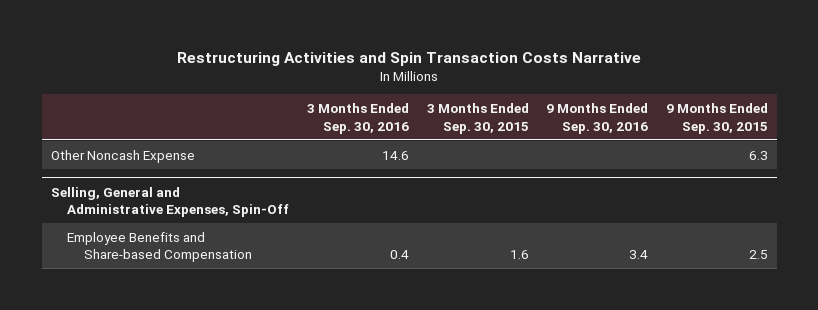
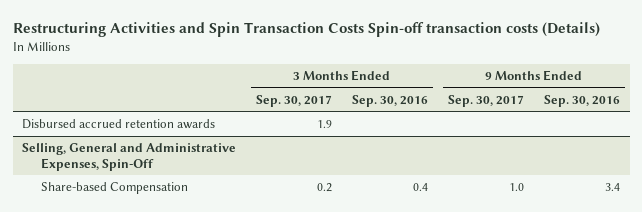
[177,51,642,66] Restructuring Activities and Spin Transaction Costs Narrative -> [12,22,600,38] Restructuring Activities and Spin Transaction Costs Spin-off transaction costs (Details)
[426,103,529,134] 3 Months Ended Sep. 30, 2015 -> none
[665,103,768,134] 9 Months Ended Sep. 30, 2015 -> none
none -> [256,94,333,107] Sep. 30, 2017
none -> [447,94,524,107] Sep. 30, 2017
[50,149,195,163] Other Noncash Expense -> none
none -> [22,119,216,130] Disbursed accrued retention awards
[67,231,253,263] Employee Benefits and Share-based Compensation -> [40,182,188,195] Share-based Compensation

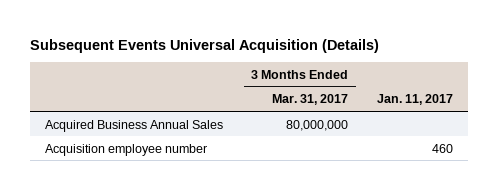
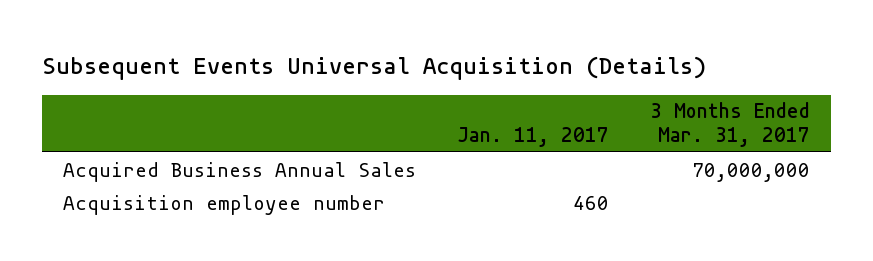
[286,119,349,131] 80,000,000 -> [692,162,811,182] 70,000,000

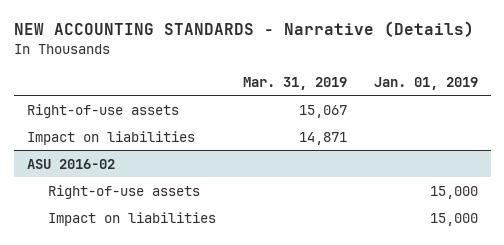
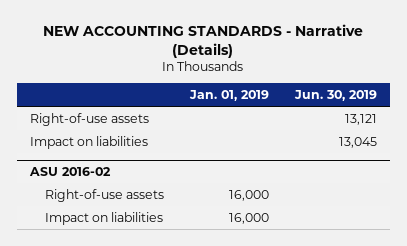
[242,76,347,90] Mar. 31, 2019 -> none
none -> [293,90,377,102] Jun. 30, 2019
[429,185,478,199] 15,000 -> [228,189,269,201] 16,000
[429,212,478,226] 15,000 -> [228,212,269,224] 16,000

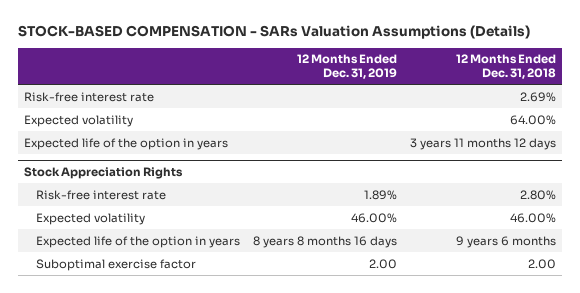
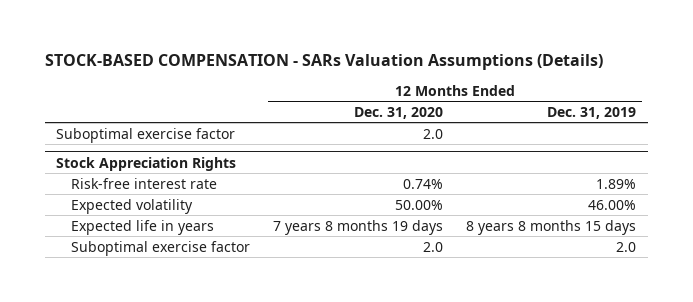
[455,54,556,80] 12 Months Ended Dec. 31, 2018 -> none
none -> [354,106,444,119] Dec. 31, 2020
[24,91,155,102] Risk-free interest rate -> none
[24,114,134,127] Expected volatility -> none
[24,137,229,150] Expected life of the option in years -> none
none -> [56,127,236,143] Suboptimal exercise factor
[36,235,241,248] Expected life of the option in years -> [71,219,215,235] Expected life in years
[252,235,397,248] 8 years 8 months 16 days -> [466,219,637,235] 8 years 8 months 15 days
[368,258,397,269] 2.00 -> [616,241,637,252] 2.0

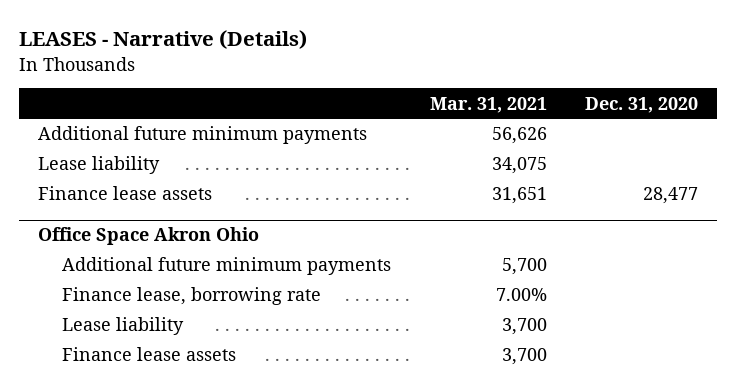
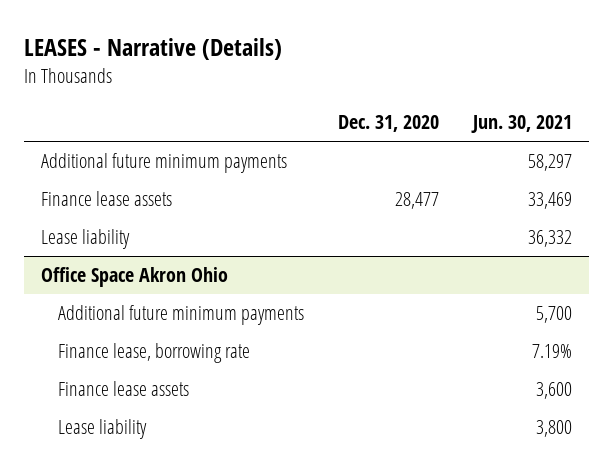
[429,96,547,113] Mar. 31, 2021 -> none
none -> [471,115,573,134] Jun. 30, 2021
[37,156,160,175] Lease liability -> [41,229,131,250] Lease liability
[62,317,185,336] Lease liability -> [57,419,147,440] Lease liability

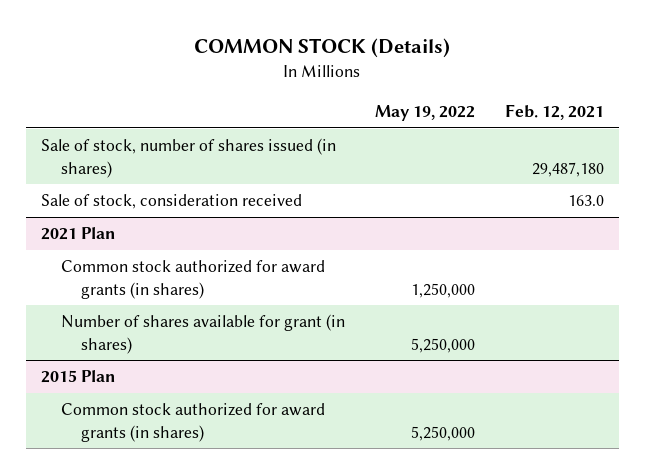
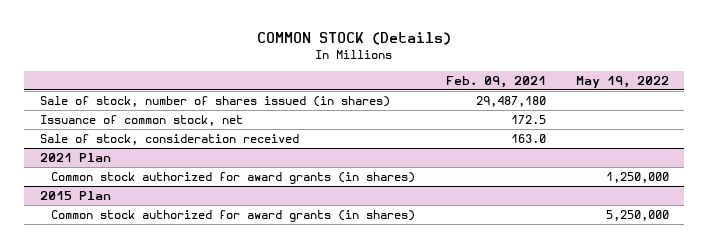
[504,104,604,121] Feb. 12, 2021 -> none
none -> [445,75,546,88] Feb. 09, 2021
none -> [39,114,243,126] Issuance of common stock, net
[60,314,345,354] Number of shares available for grant (in shares) -> none

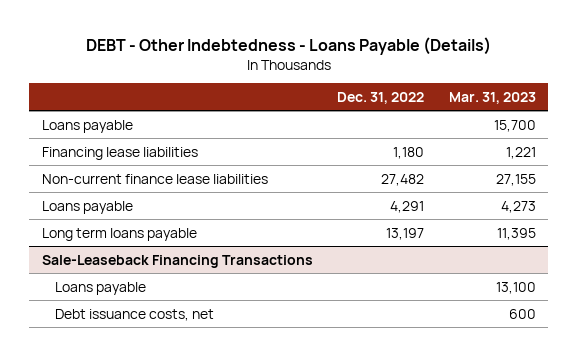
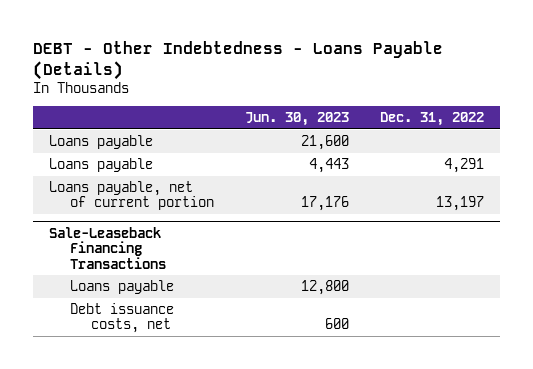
[448,92,536,105] Mar. 31, 2023 -> none
none -> [245,112,350,127] Jun. 30, 2023
[41,146,198,160] Financing lease liabilities -> none
[41,173,268,184] Non-current finance lease liabilities -> none
[41,227,197,241] Long term loans payable -> [48,180,214,211] Loans payable, net of current portion

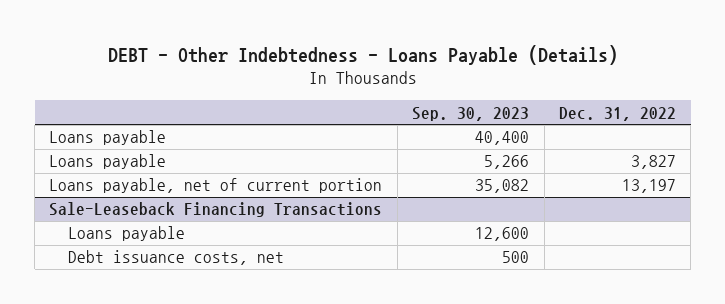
[245,112,350,127] Jun. 30, 2023 -> none
none -> [412,106,530,121] Sep. 30, 2023
[444,157,485,173] 4,291 -> [631,155,677,170] 3,827

